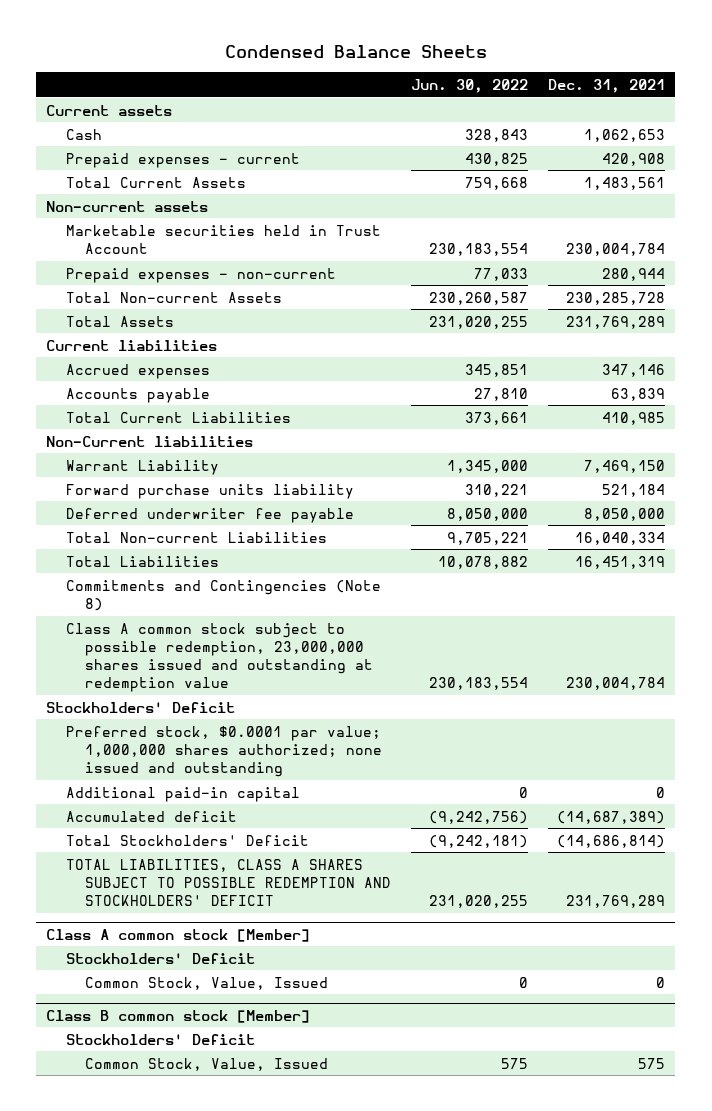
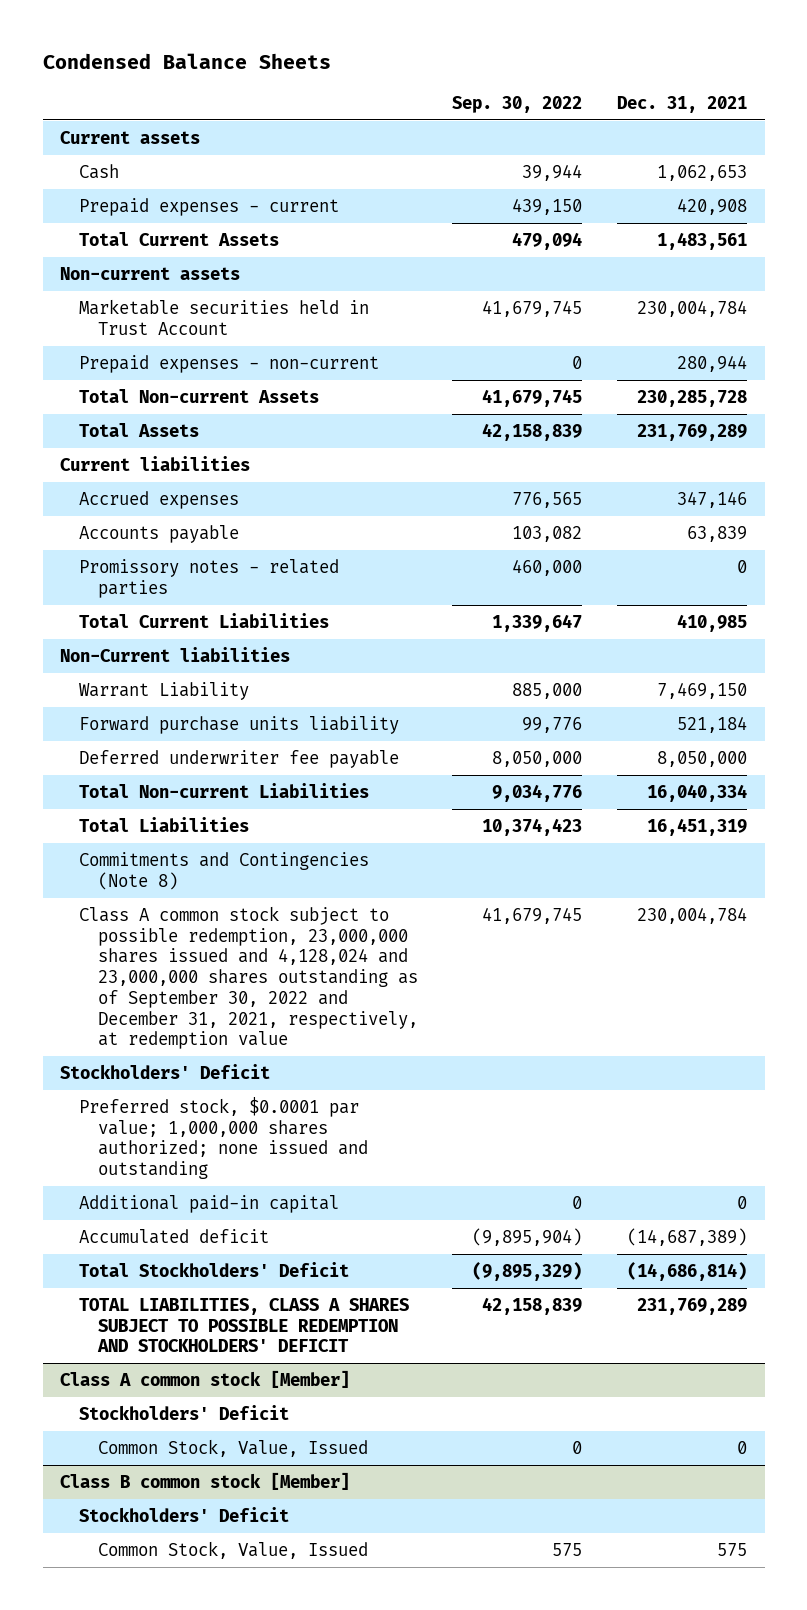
[410,79,528,94] Jun. 30, 2022 -> none
none -> [452,95,583,113] Sep. 30, 2022
none -> [79,558,340,598] Promissory notes - related parties
[65,622,373,692] Class A common stock subject to possible redemption, 23,000,000 shares issued and outstanding at redemption value -> [79,905,418,1050] Class A common stock subject to possible redemption, 23,000,000 shares issued and 4,128,024 and 23,000,000 shares outstanding as of September 30, 2022 and December 31, 2021, respectively, at redemption value

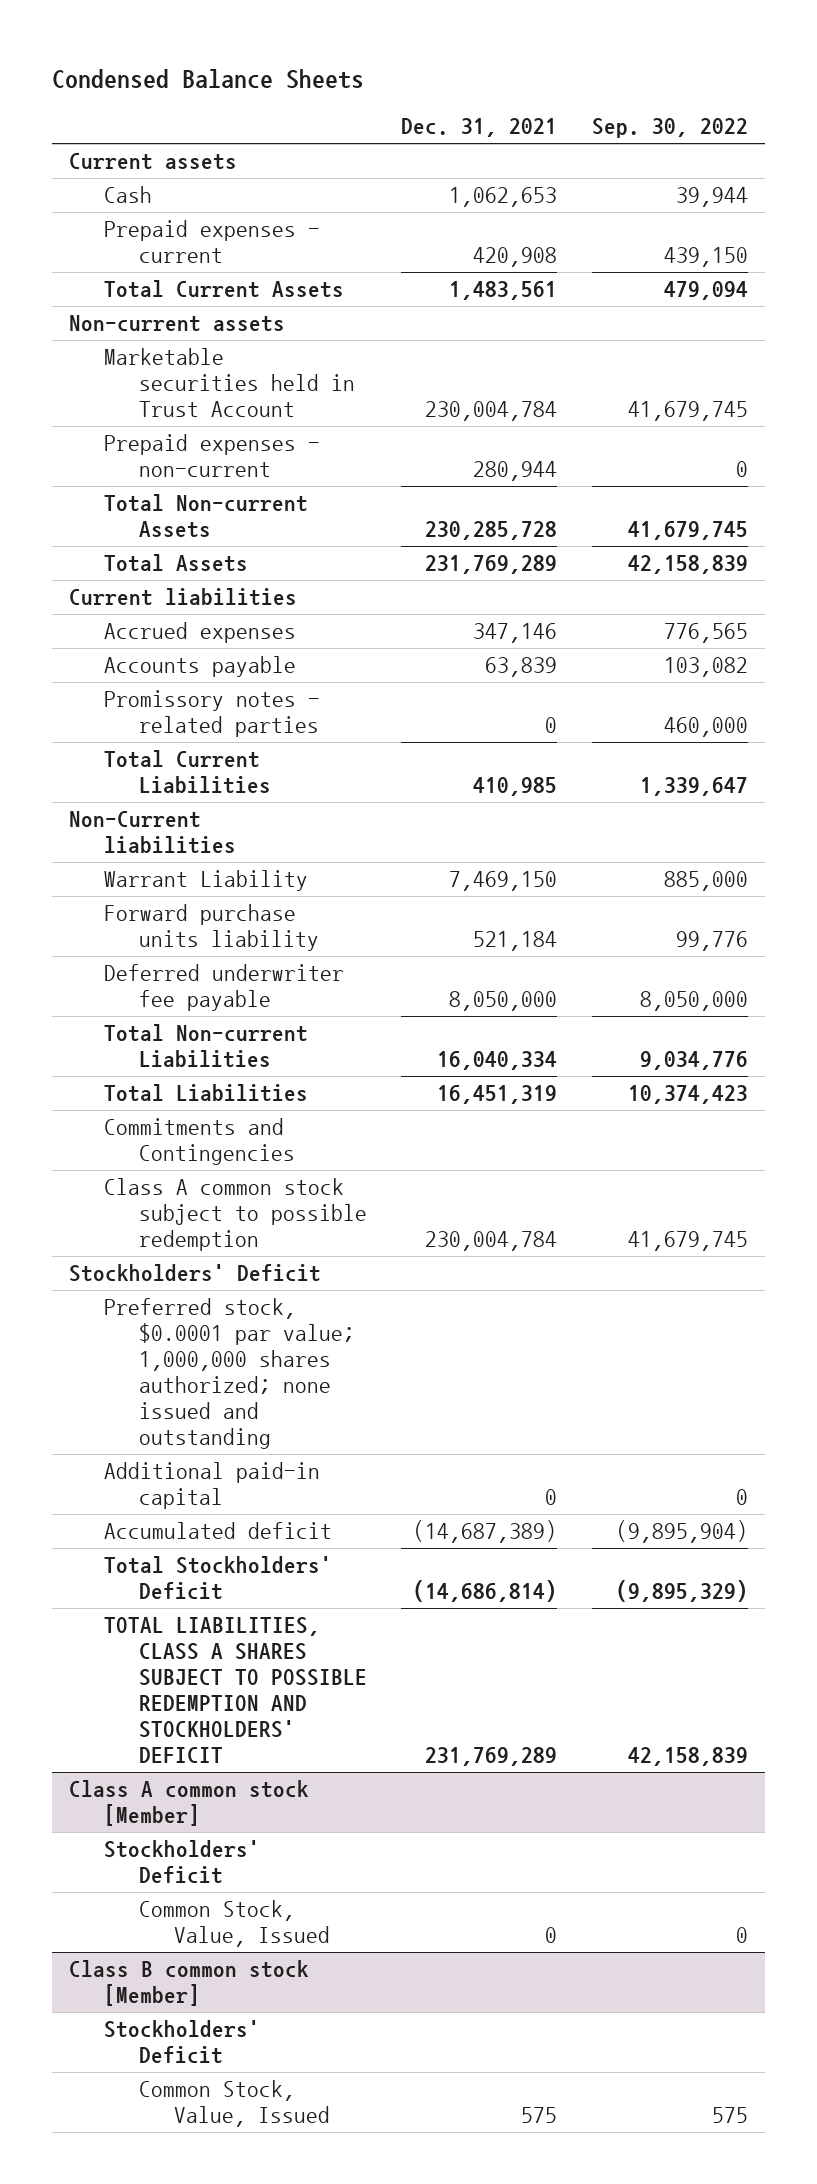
[79,851,370,890] Commitments and Contingencies (Note 8) -> [104,1118,295,1166] Commitments and Contingencies
[79,905,418,1050] Class A common stock subject to possible redemption, 23,000,000 shares issued and 4,128,024 and 23,000,000 shares outstanding as of September 30, 2022 and December 31, 2021, respectively, at redemption value -> [104,1178,367,1252] Class A common stock subject to possible redemption

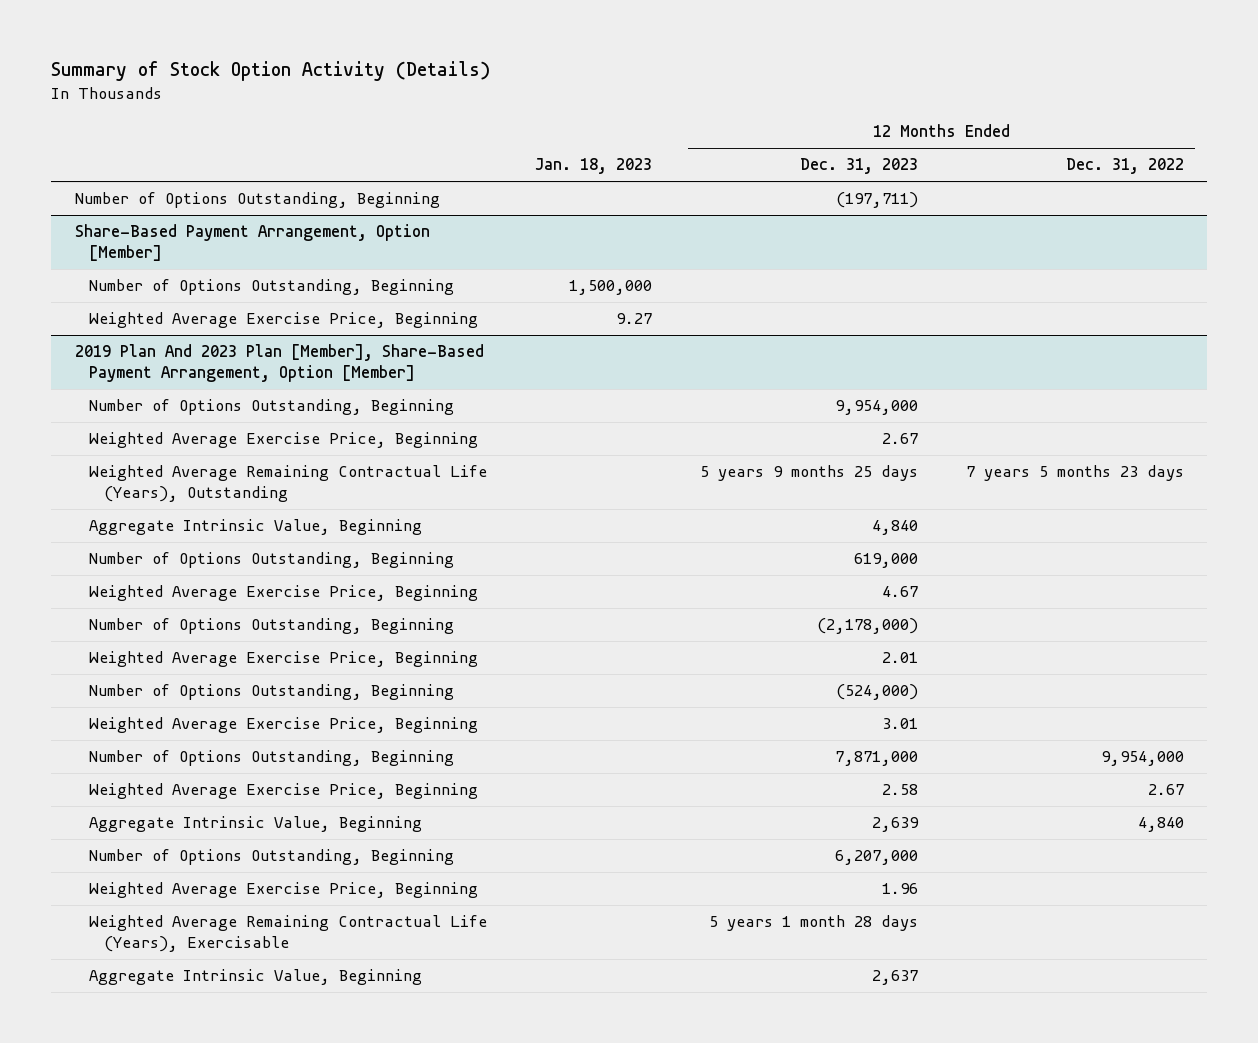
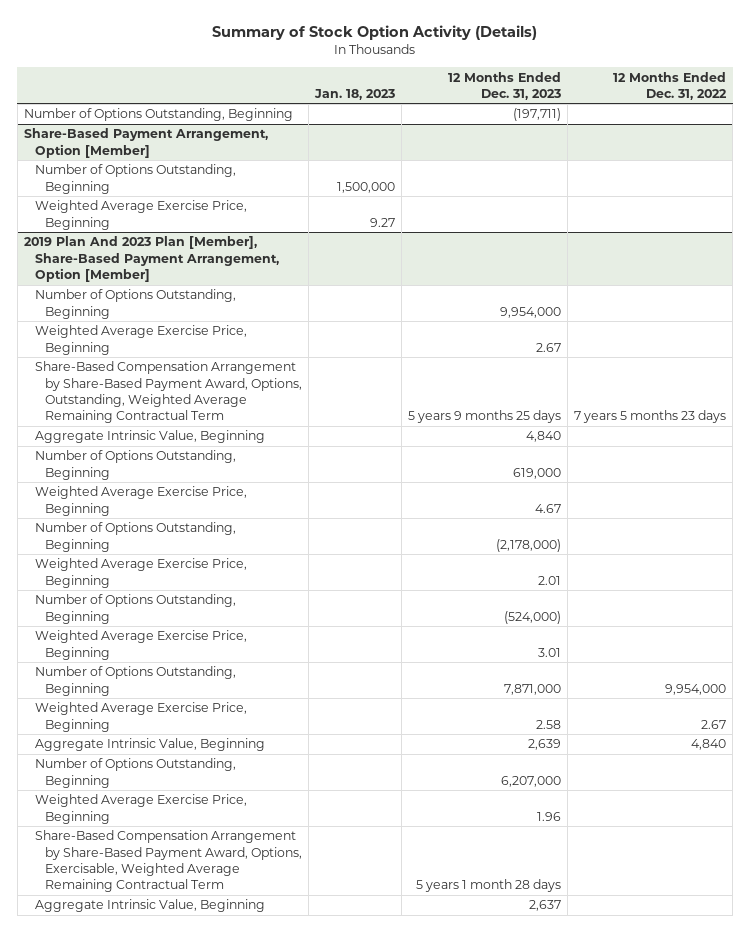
[89,465,488,503] Weighted Average Remaining Contractual Life (Years), Outstanding -> [34,361,303,424] Share-Based Compensation Arrangement by Share-Based Payment Award, Options, Outstanding, Weighted Average Remaining Contractual Term
[89,915,488,953] Weighted Average Remaining Contractual Life (Years), Exercisable -> [34,830,303,893] Share-Based Compensation Arrangement by Share-Based Payment Award, Options, Exercisable, Weighted Average Remaining Contractual Term

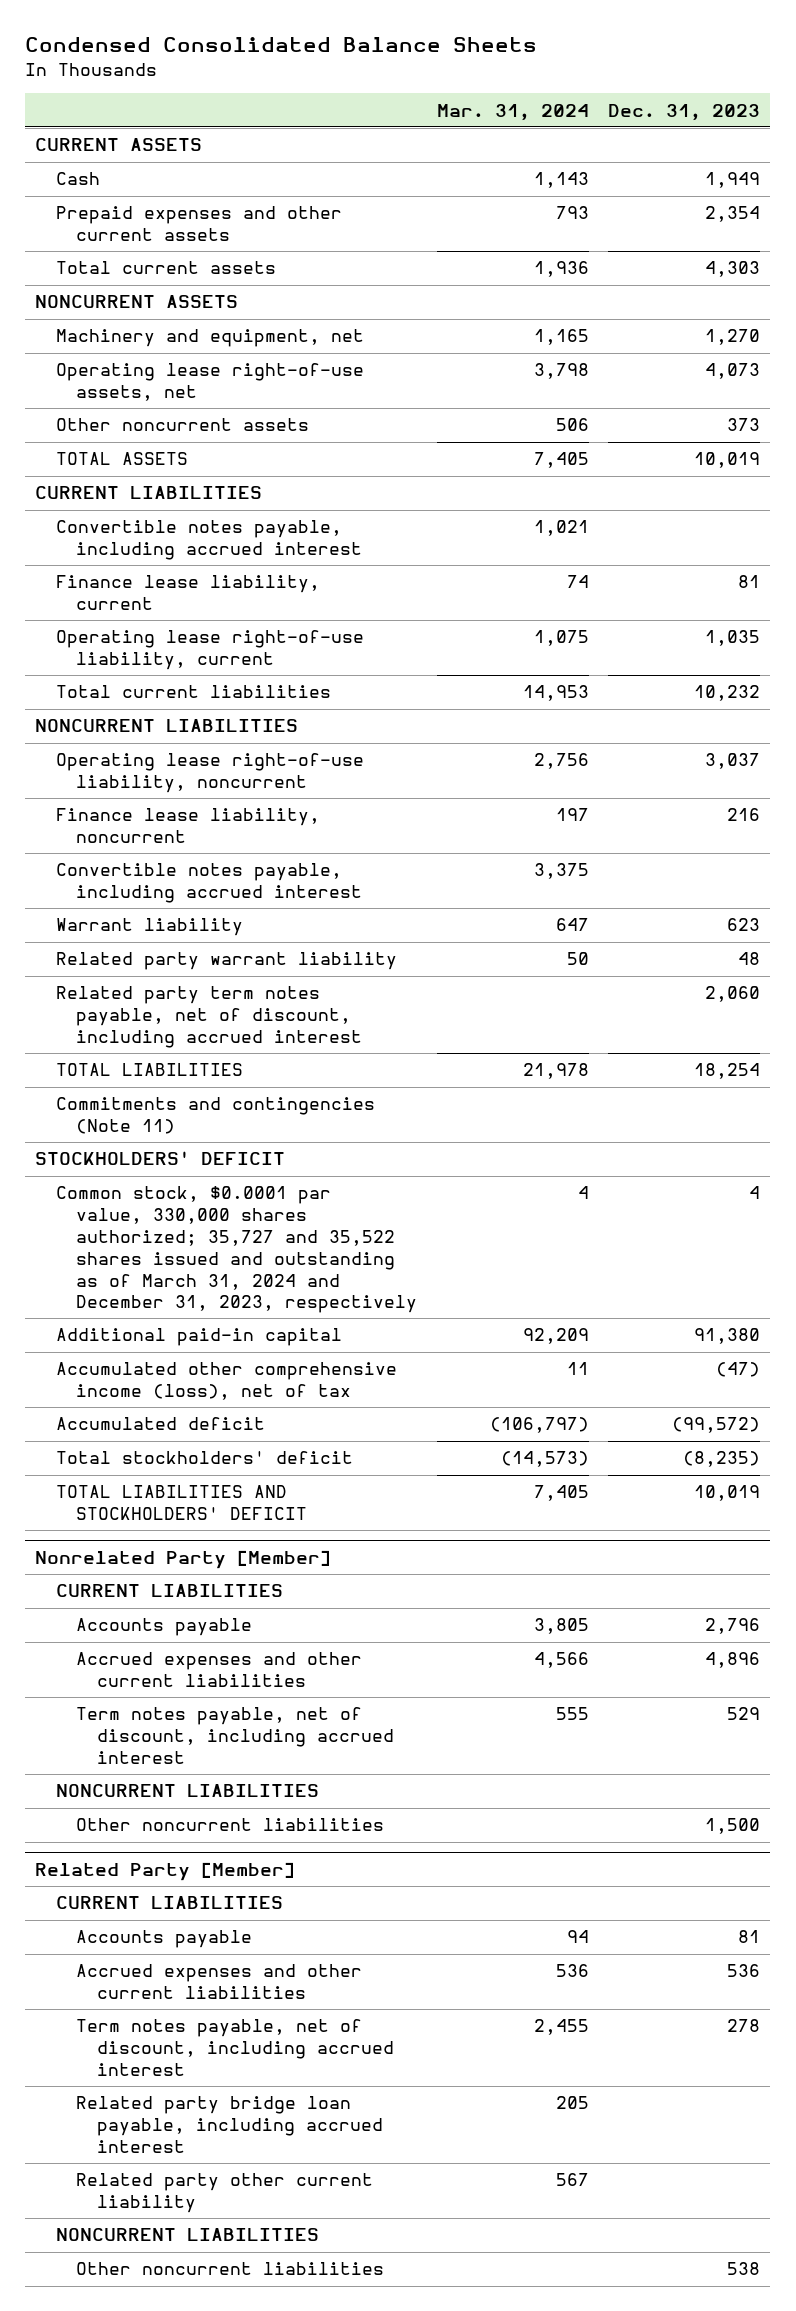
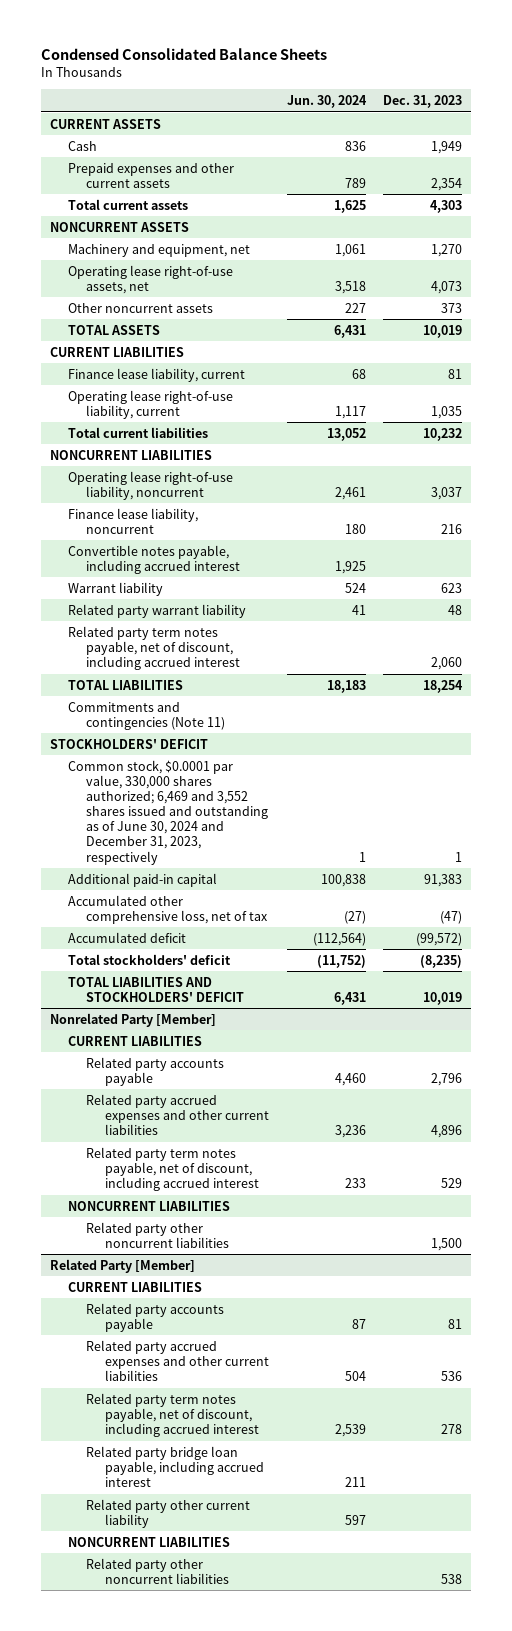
[436,103,589,121] Mar. 31, 2024 -> none
none -> [286,95,367,109] Jun. 30, 2024
[55,520,363,561] Convertible notes payable, including accrued interest -> none
[55,1186,418,1314] Common stock, $0.0001 par value, 330,000 shares authorized; 35,727 and 35,522 shares issued and outstanding as of March 31, 2024 and December 31, 2023, respectively -> [68,759,269,865] Common stock, $0.0001 par value, 330,000 shares authorized; 6,469 and 3,552 shares issued and outstanding as of June 30, 2024 and December 31, 2023, respectively
[749,1186,761,1200] 4 -> [455,851,463,862] 1
[694,1328,761,1345] 91,380 -> [424,873,463,887] 91,383
[55,1362,397,1401] Accumulated other comprehensive income (loss), net of tax -> [68,894,269,924] Accumulated other comprehensive loss, net of tax
[76,1618,253,1637] Accounts payable -> [86,1056,225,1086] Related party accounts payable
[76,1652,363,1688] Accrued expenses and other current liabilities -> [86,1093,269,1135] Related party accrued expenses and other current liabilities
[76,1707,395,1764] Term notes payable, net of discount, including accrued interest -> [86,1146,259,1191] Related party term notes payable, net of discount, including accrued interest
[76,1818,385,1832] Other noncurrent liabilities -> [86,1221,229,1248] Related party other noncurrent liabilities
[76,1930,253,1949] Accounts payable -> [86,1302,225,1332] Related party accounts payable
[76,1964,363,2000] Accrued expenses and other current liabilities -> [86,1339,269,1381] Related party accrued expenses and other current liabilities
[76,2019,395,2076] Term notes payable, net of discount, including accrued interest -> [86,1392,259,1437] Related party term notes payable, net of discount, including accrued interest
[76,2262,385,2276] Other noncurrent liabilities -> [86,1557,229,1584] Related party other noncurrent liabilities

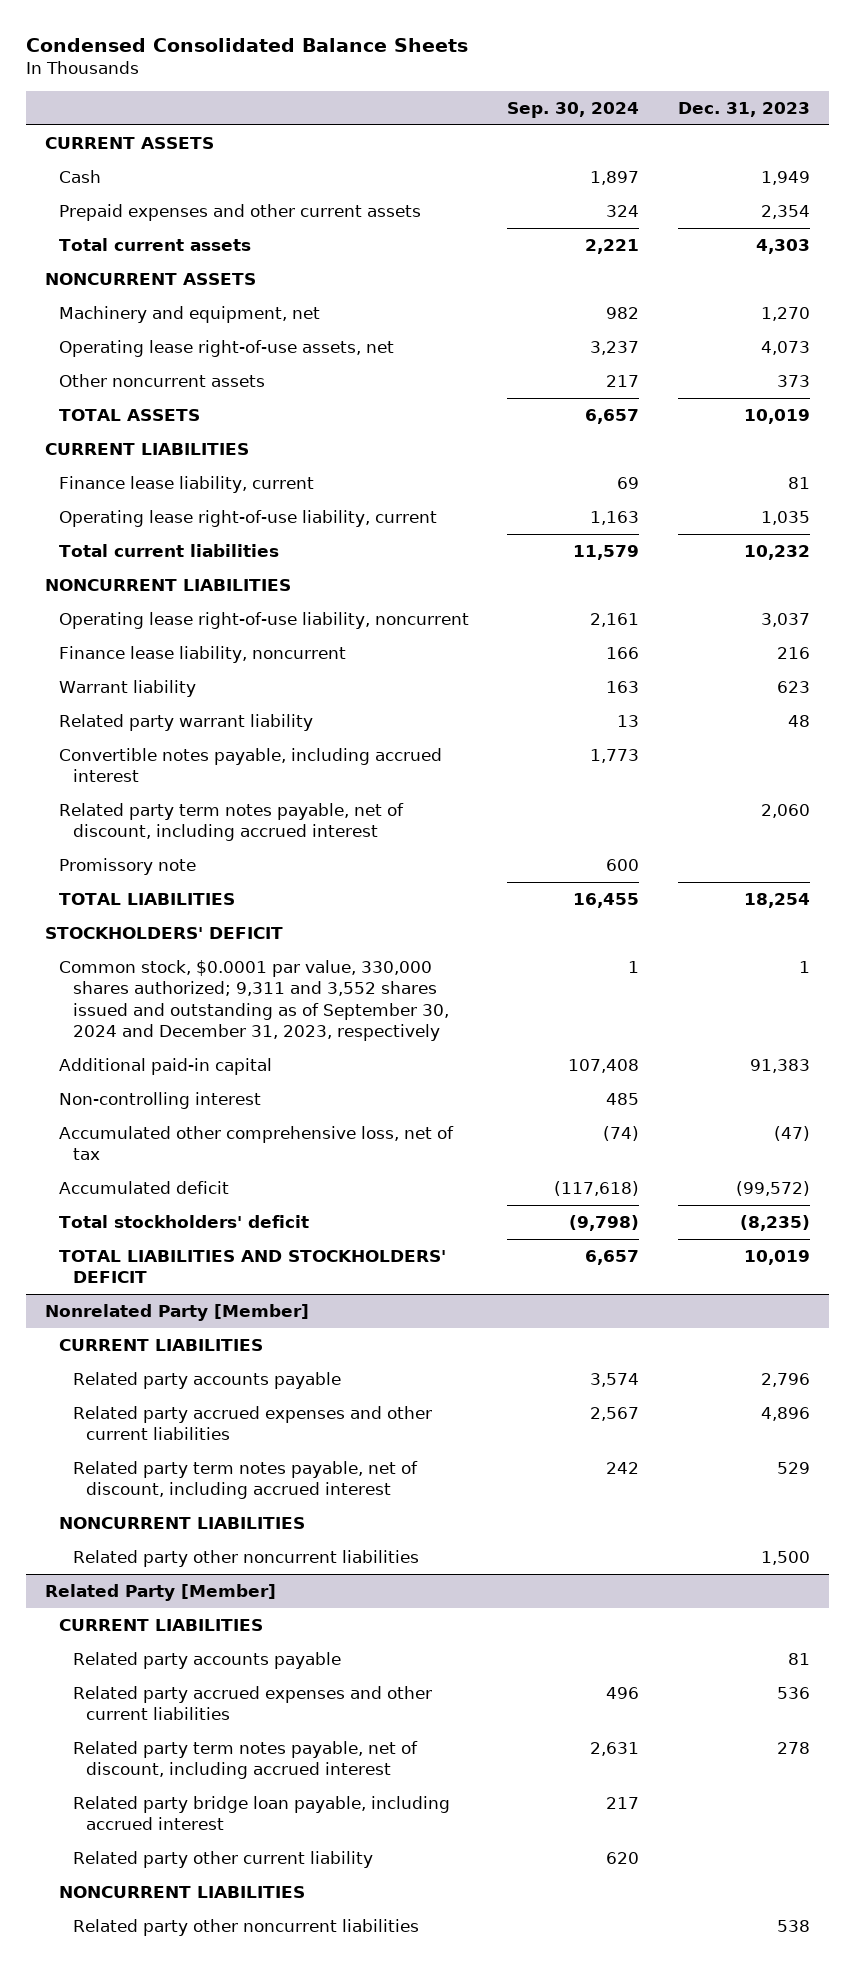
[286,95,367,109] Jun. 30, 2024 -> none
none -> [507,101,640,118] Sep. 30, 2024
[68,544,241,574] Convertible notes payable, including accrued interest -> [59,747,443,783] Convertible notes payable, including accrued interest
none -> [59,857,197,875] Promissory note
[68,701,226,730] Commitments and contingencies (Note 11) -> none
[68,759,269,865] Common stock, $0.0001 par value, 330,000 shares authorized; 6,469 and 3,552 shares issued and outstanding as of June 30, 2024 and December 31, 2023, respectively -> [59,959,449,1042] Common stock, $0.0001 par value, 330,000 shares authorized; 9,311 and 3,552 shares issued and outstanding as of September 30, 2024 and December 31, 2023, respectively
none -> [59,1091,262,1109] Non-controlling interest

